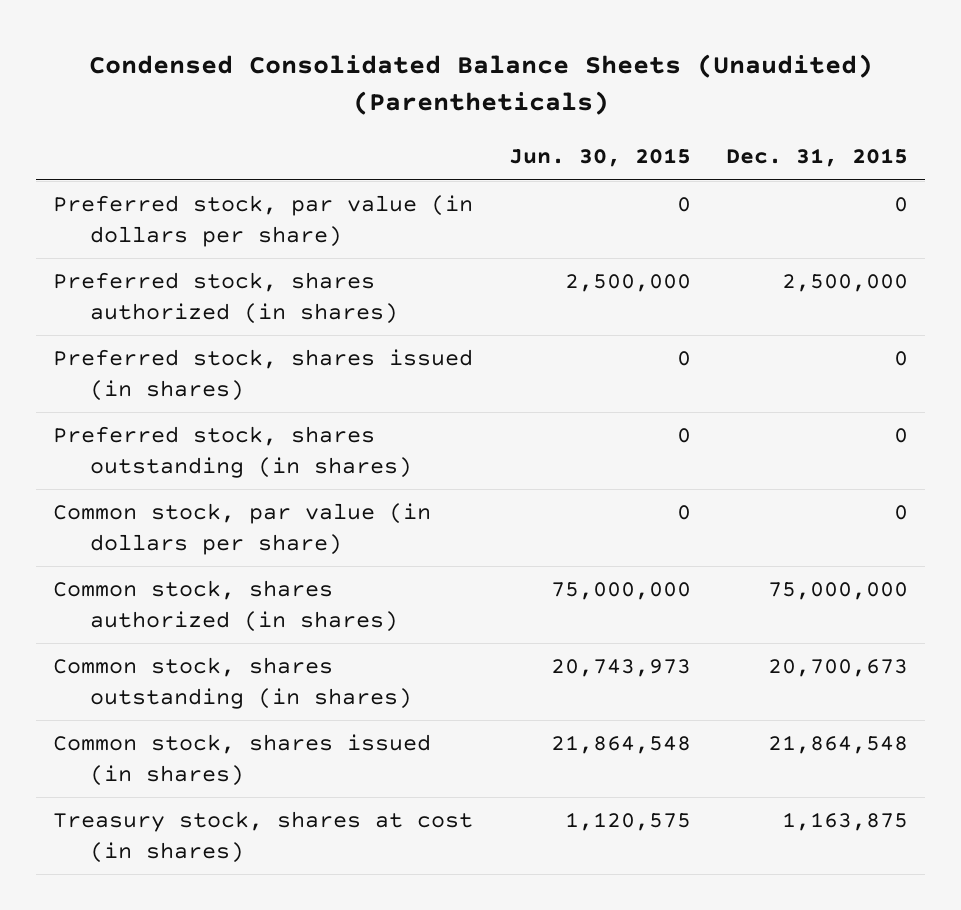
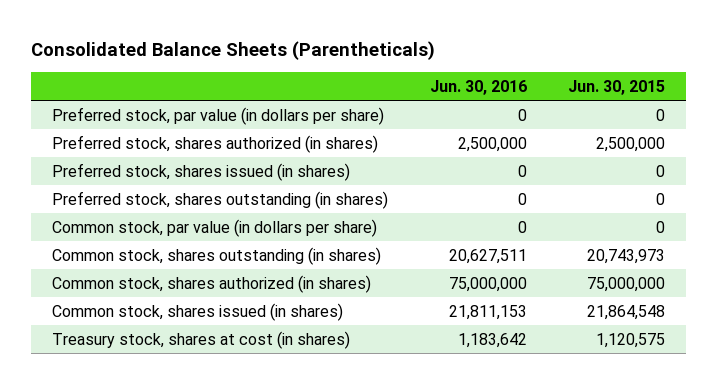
[88,53,873,115] Condensed Consolidated Balance Sheets (Unaudited) (Parentheticals) -> [31,41,436,61] Consolidated Balance Sheets (Parentheticals)
[725,148,908,168] Dec. 31, 2015 -> none
none -> [429,80,527,96] Jun. 30, 2016
[53,580,398,632] Common stock, shares authorized (in shares) -> [51,274,371,293] Common stock, shares authorized (in shares)

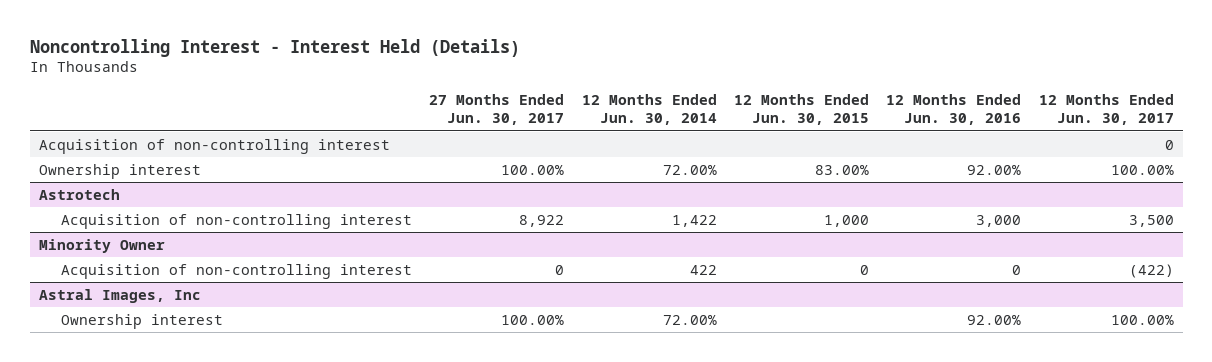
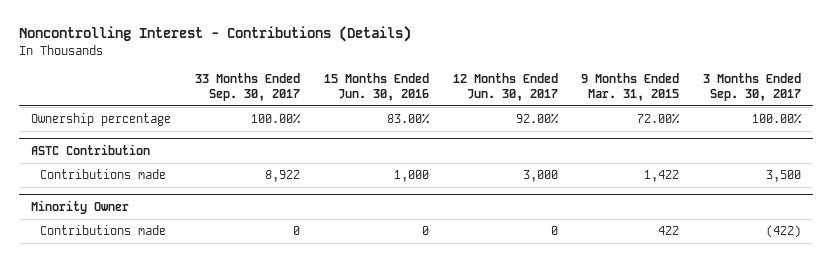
[29,38,520,57] Noncontrolling Interest - Interest Held (Details) -> [19,26,412,43] Noncontrolling Interest - Contributions (Details)
[429,93,565,126] 27 Months Ended Jun. 30, 2017 -> none
[581,93,717,126] 12 Months Ended Jun. 30, 2014 -> none
[734,93,870,126] 12 Months Ended Jun. 30, 2015 -> none
[886,93,1022,126] 12 Months Ended Jun. 30, 2016 -> none
none -> [195,73,301,102] 33 Months Ended Sep. 30, 2017
none -> [323,73,429,102] 15 Months Ended Jun. 30, 2016
none -> [581,73,680,102] 9 Months Ended Mar. 31, 2015
none -> [703,73,802,102] 3 Months Ended Sep. 30, 2017
[38,138,390,154] Acquisition of non-controlling interest -> none
[60,213,412,229] Acquisition of non-controlling interest -> none
[38,163,201,179] Ownership interest -> [31,113,172,127] Ownership percentage
[1110,164,1174,175] 100.00% -> [515,113,559,125] 92.00%
[38,188,120,200] Astrotech -> [31,143,151,155] ASTC Contribution
none -> [40,169,167,180] Contributions made
[60,263,412,279] Acquisition of non-controlling interest -> none
[38,288,201,303] Astral Images, Inc -> none
[60,313,223,329] Ownership interest -> none
none -> [40,225,167,236] Contributions made

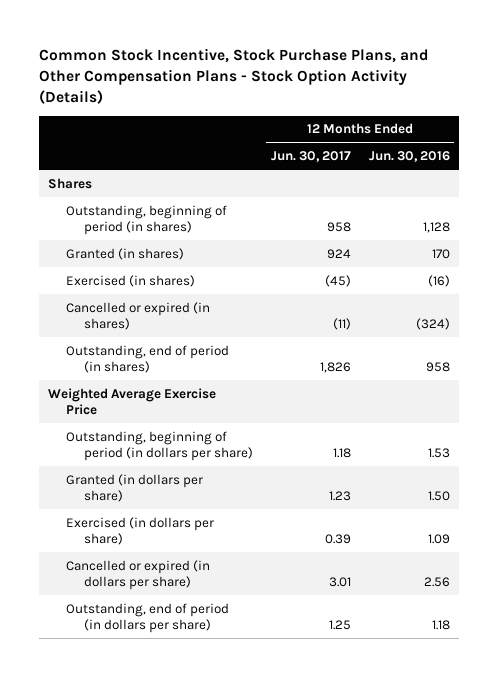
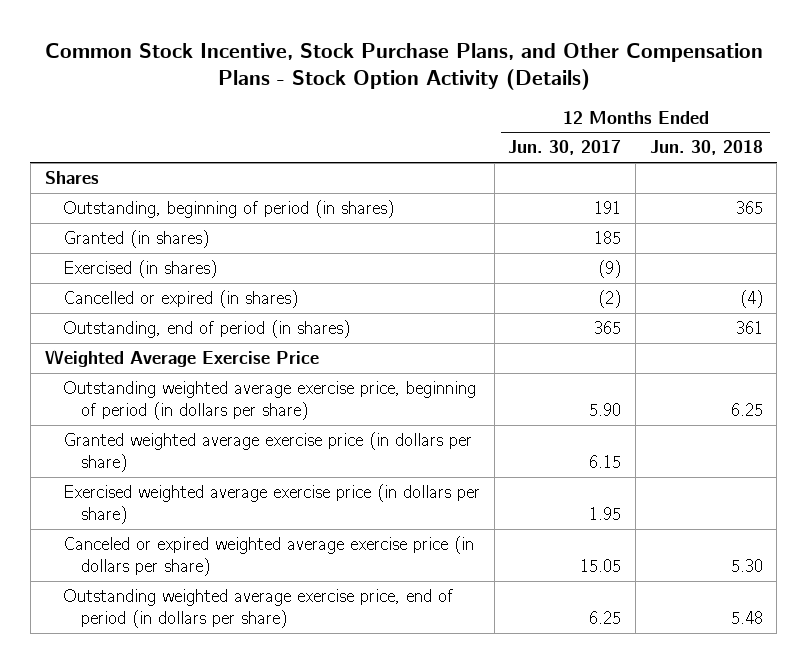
[368,151,450,163] Jun. 30, 2016 -> none
none -> [649,140,763,156] Jun. 30, 2018
[326,221,351,232] 958 -> [594,200,622,214] 191
[326,248,351,259] 924 -> [594,230,622,244] 185
[324,274,351,287] (45) -> [598,259,622,278] (9)
[332,317,351,330] (11) -> [598,289,622,308] (2)
[319,361,351,373] 1,826 -> [594,320,622,334] 365
[66,430,253,461] Outstanding, beginning of period (in dollars per share) -> [62,380,476,420] Outstanding weighted average exercise price, beginning of period (in dollars per share)
[332,447,351,458] 1.18 -> [589,402,622,416] 5.90
[66,473,204,502] Granted (in dollars per share) -> [62,431,472,472] Granted weighted average exercise price (in dollars per share)
[328,490,351,501] 1.23 -> [589,454,622,468] 6.15
[66,516,215,545] Exercised (in dollars per share) -> [62,483,480,524] Exercised weighted average exercise price (in dollars per share)
[324,533,351,544] 0.39 -> [589,506,622,520] 1.95
[66,559,211,590] Cancelled or expired (in dollars per share) -> [62,535,474,576] Canceled or expired weighted average exercise price (in dollars per share)
[328,576,351,587] 3.01 -> [580,558,622,572] 15.05
[66,602,230,633] Outstanding, end of period (in dollars per share) -> [62,588,453,628] Outstanding weighted average exercise price, end of period (in dollars per share)
[328,619,351,630] 1.25 -> [589,610,622,624] 6.25

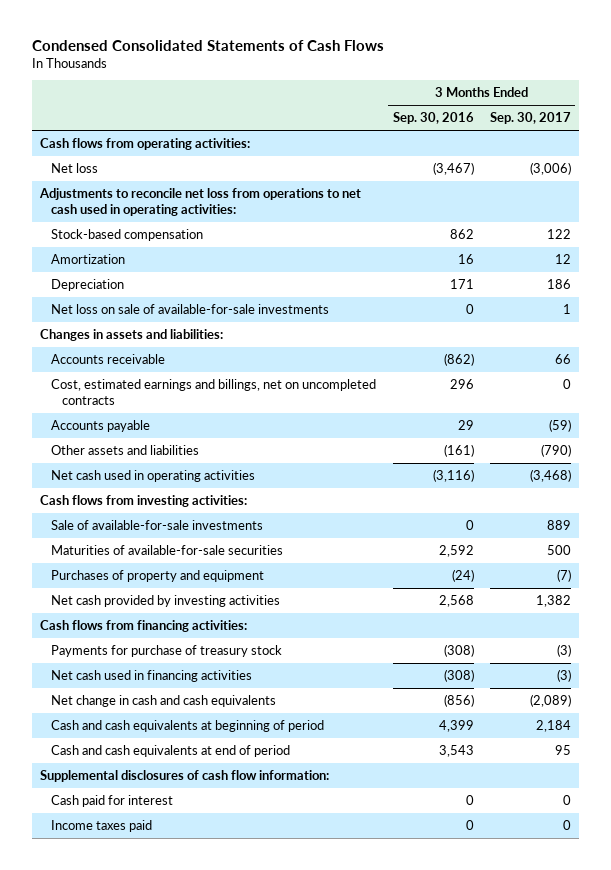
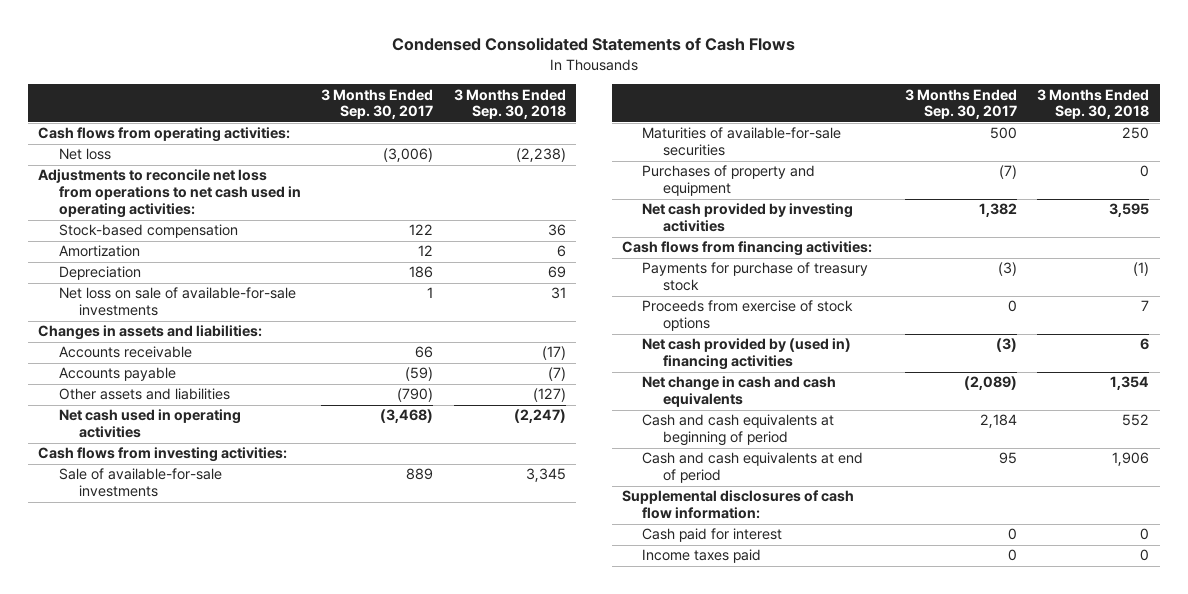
[392,112,474,125] Sep. 30, 2016 -> none
none -> [453,88,566,120] 3 Months Ended Sep. 30, 2018
[51,378,377,405] Cost, estimated earnings and billings, net on uncompleted contracts -> none
none -> [642,300,854,332] Proceeds from exercise of stock options
[51,669,253,682] Net cash used in financing activities -> [642,338,852,371] Net cash provided by (used in) financing activities

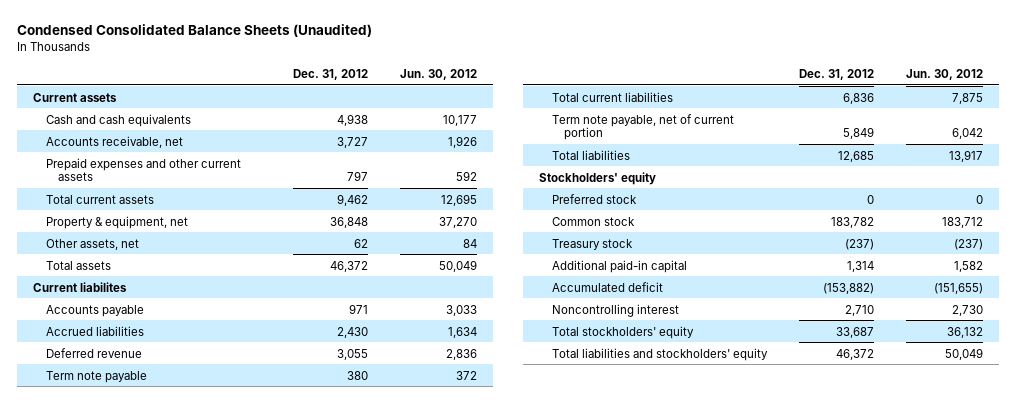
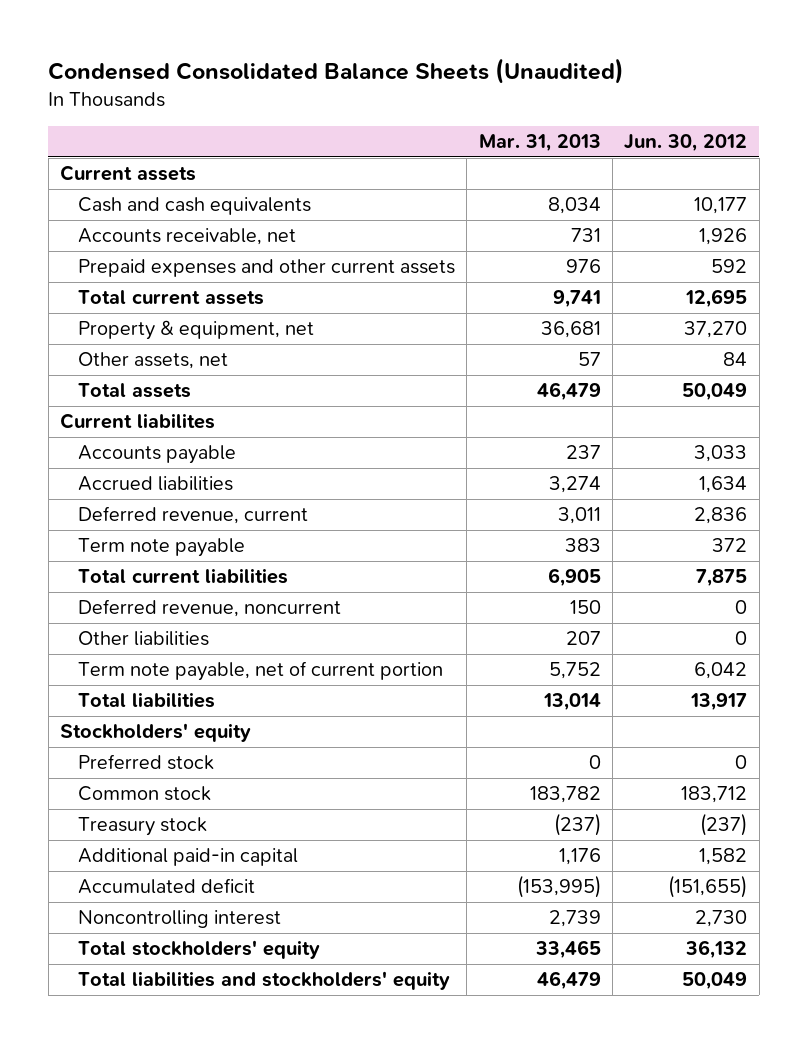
[292,68,368,80] Dec. 31, 2012 -> none
none -> [478,134,601,153] Mar. 31, 2013
[45,347,142,358] Deferred revenue -> [78,506,309,525] Deferred revenue, current
none -> [78,599,342,618] Deferred revenue, noncurrent
none -> [78,631,210,647] Other liabilities

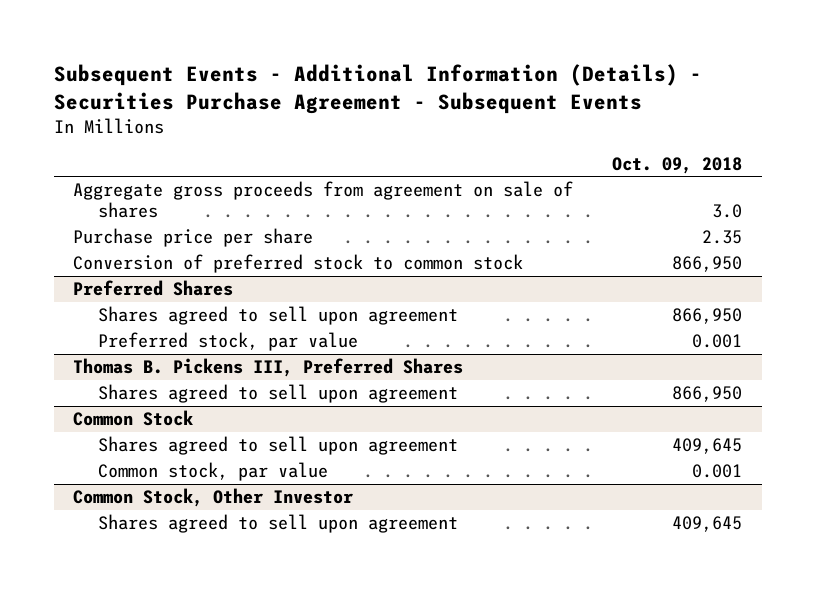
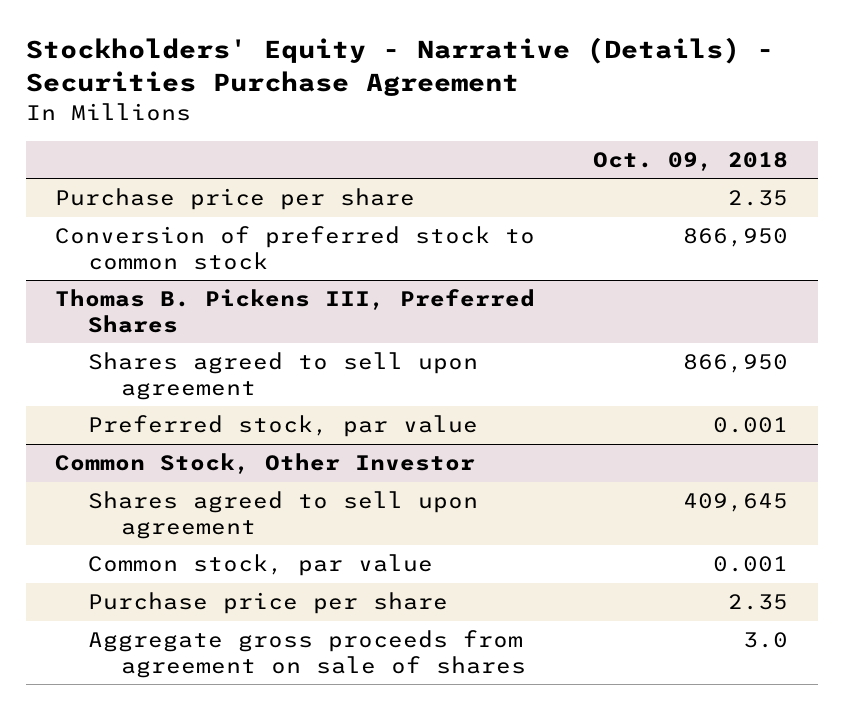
[53,64,702,114] Subsequent Events - Additional Information (Details) - Securities Purchase Agreement - Subsequent Events -> [25,37,774,97] Stockholders' Equity - Narrative (Details) - Securities Purchase Agreement
[73,181,574,219] Aggregate gross proceeds from agreement on sale of shares -> none
[73,280,234,297] Preferred Shares -> none
[98,306,459,326] Shares agreed to sell upon agreement -> none
[98,332,359,352] Preferred stock, par value -> none
[73,410,194,427] Common Stock -> none
[98,436,459,456] Shares agreed to sell upon agreement -> none
[98,462,329,482] Common stock, par value -> [88,415,479,438] Preferred stock, par value
none -> [88,554,434,577] Common stock, par value
none -> [88,592,449,615] Purchase price per share
none -> [88,630,527,678] Aggregate gross proceeds from agreement on sale of shares

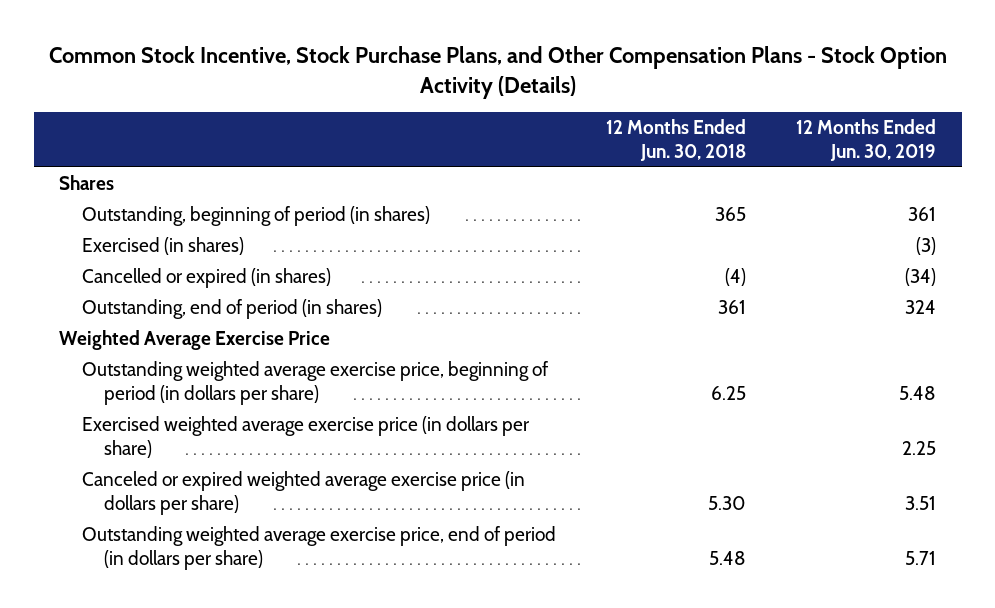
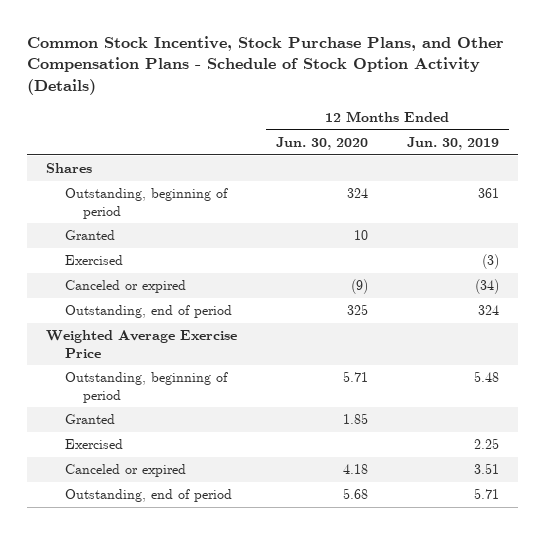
[48,46,947,99] Common Stock Incentive, Stock Purchase Plans, and Other Compensation Plans - Stock Option Activity (Details) -> [26,36,504,95] Common Stock Incentive, Stock Purchase Plans, and Other Compensation Plans - Schedule of Stock Option Activity (Details)
[605,118,746,162] 12 Months Ended Jun. 30, 2018 -> none
none -> [276,136,369,150] Jun. 30, 2020
[81,206,430,227] Outstanding, beginning of period (in shares) -> [64,188,228,219] Outstanding, beginning of period
none -> [64,230,115,241] Granted
[81,237,244,256] Exercised (in shares) -> [64,255,123,266] Exercised
[81,268,331,289] Cancelled or expired (in shares) -> [64,280,186,294] Canceled or expired
[81,299,382,320] Outstanding, end of period (in shares) -> [64,305,232,319] Outstanding, end of period
[81,361,549,406] Outstanding weighted average exercise price, beginning of period (in dollars per share) -> [64,372,228,403] Outstanding, beginning of period
none -> [64,414,115,425] Granted
[81,416,530,459] Exercised weighted average exercise price (in dollars per share) -> [64,439,123,450] Exercised
[81,471,525,516] Canceled or expired weighted average exercise price (in dollars per share) -> [64,464,186,478] Canceled or expired
[81,526,556,571] Outstanding weighted average exercise price, end of period (in dollars per share) -> [64,489,232,503] Outstanding, end of period

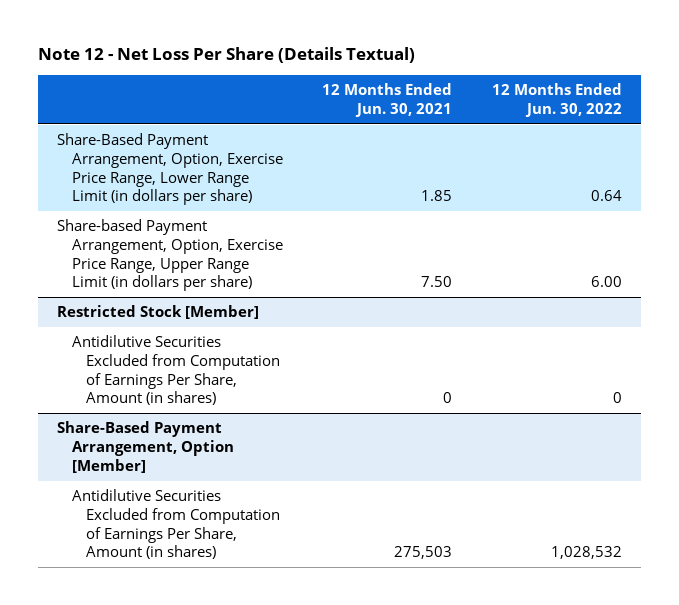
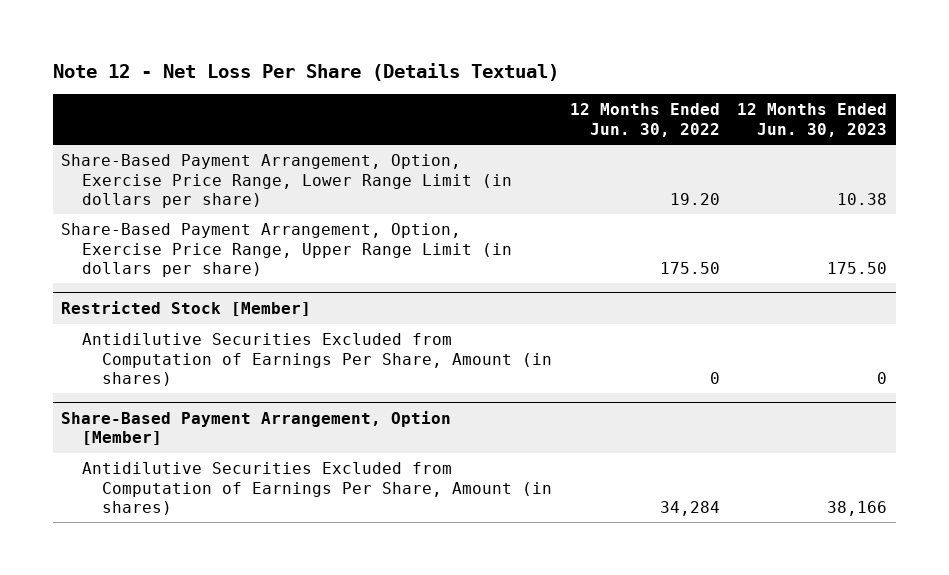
[322,83,453,117] 12 Months Ended Jun. 30, 2021 -> none
none -> [737,103,888,137] 12 Months Ended Jun. 30, 2023
[590,190,622,202] 0.64 -> [669,192,720,205] 19.20
[57,219,283,292] Share-based Payment Arrangement, Option, Exercise Price Range, Upper Range Limit (in dollars per share) -> [61,223,512,277] Share-Based Payment Arrangement, Option, Exercise Price Range, Upper Range Limit (in dollars per share)
[590,276,622,288] 6.00 -> [659,261,720,274] 175.50
[550,546,622,560] 1,028,532 -> [659,500,720,516] 34,284

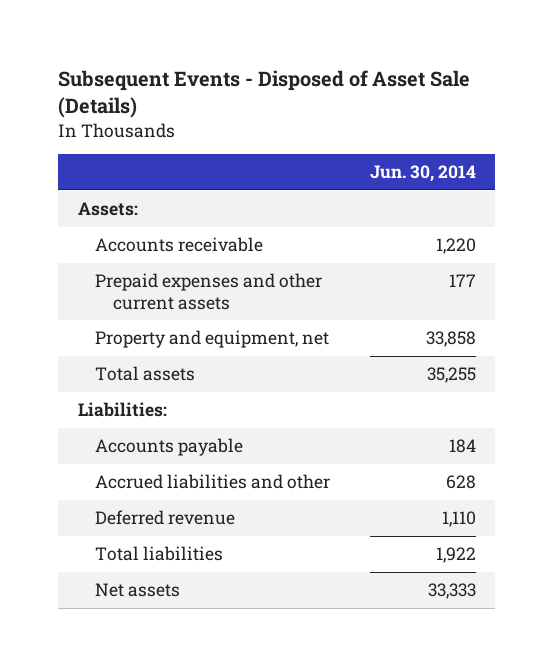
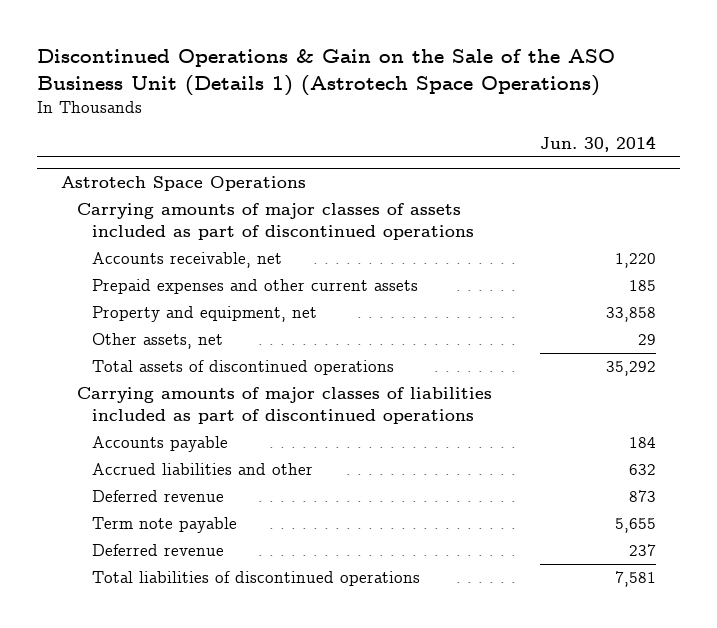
[58,69,471,118] Subsequent Events - Disposed of Asset Sale (Details) -> [37,49,616,96] Discontinued Operations & Gain on the Sale of the ASO Business Unit (Details 1) (Astrotech Space Operations)
none -> [61,176,307,192] Astrotech Space Operations
[77,202,138,217] Assets: -> [76,203,474,241] Carrying amounts of major classes of assets included as part of discontinued operations
[95,237,264,253] Accounts receivable -> [91,252,282,269] Accounts receivable, net
[448,274,476,288] 177 -> [628,280,656,292] 185
none -> [91,333,223,350] Other assets, net
[95,366,196,382] Total assets -> [91,360,394,376] Total assets of discontinued operations
[426,367,476,384] 35,255 -> [605,361,656,377] 35,292
[77,402,167,418] Liabilities: -> [76,387,492,425] Carrying amounts of major classes of liabilities included as part of discontinued operations
[95,583,181,598] Net assets -> none
[445,475,476,490] 628 -> [628,464,656,476] 632
[441,511,476,528] 1,110 -> [628,490,656,503] 873
none -> [91,517,237,534] Term note payable
none -> [91,544,224,557] Deferred revenue
[95,546,224,562] Total liabilities -> [91,571,420,587] Total liabilities of discontinued operations
[435,547,476,564] 1,922 -> [614,571,656,588] 7,581

